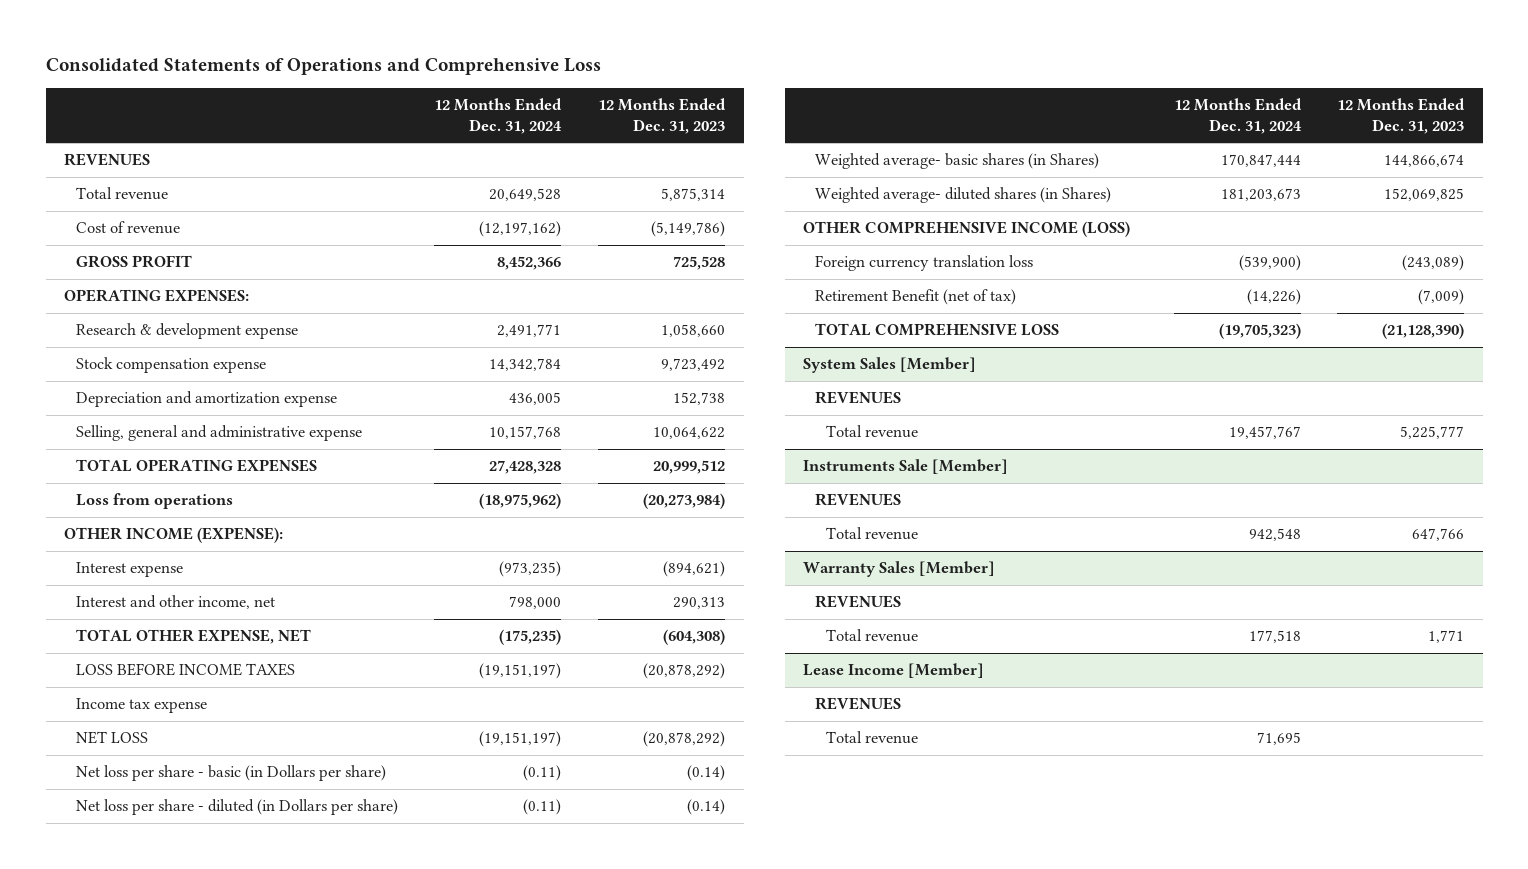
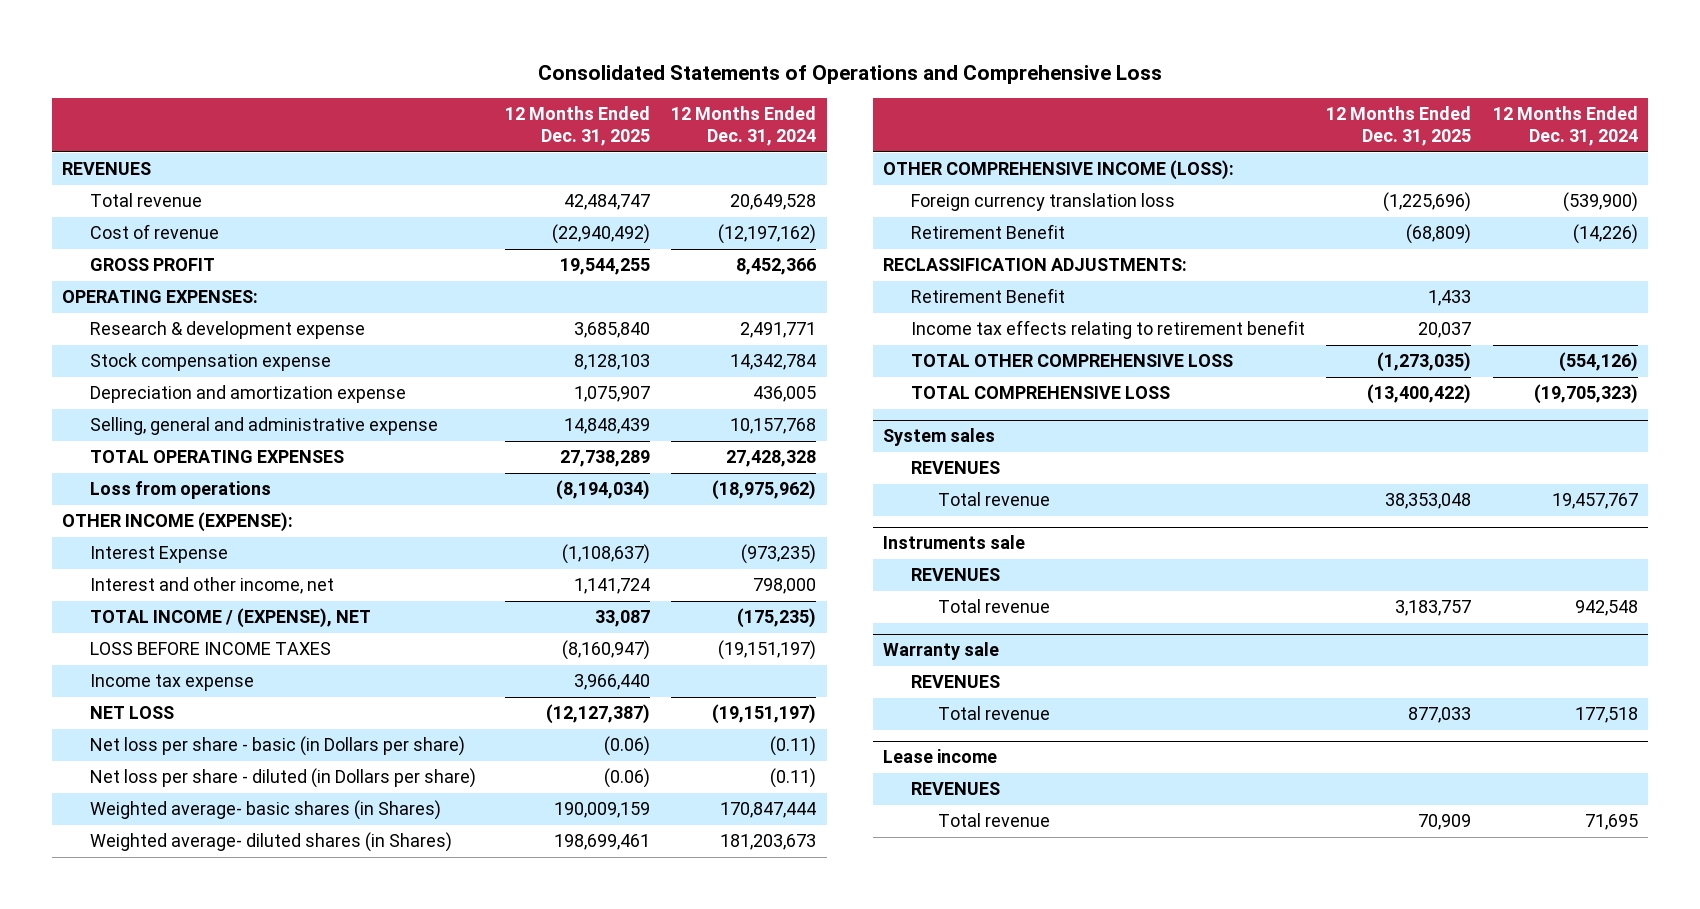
[598,97,727,134] 12 Months Ended Dec. 31, 2023 -> none
none -> [504,106,650,147] 12 Months Ended Dec. 31, 2025
[75,562,183,578] Interest expense -> [89,546,228,564] Interest Expense
[75,629,311,645] TOTAL OTHER EXPENSE, NET -> [89,608,371,629] TOTAL INCOME / (EXPENSE), NET
[803,221,1131,238] OTHER COMPREHENSIVE INCOME (LOSS) -> [883,160,1235,181] OTHER COMPREHENSIVE INCOME (LOSS):
[814,289,1016,306] Retirement Benefit (net of tax) -> [910,224,1065,240] Retirement Benefit
none -> [883,258,1188,272] RECLASSIFICATION ADJUSTMENTS:
none -> [910,288,1065,304] Retirement Benefit
none -> [910,320,1305,340] Income tax effects relating to retirement benefit
none -> [910,354,1233,368] TOTAL OTHER COMPREHENSIVE LOSS
[803,357,977,374] System Sales [Member] -> [883,428,996,447] System sales
[803,459,1009,475] Instruments Sale [Member] -> [883,535,1026,550] Instruments sale
[803,561,996,578] Warranty Sales [Member] -> none
none -> [883,642,1000,661] Warranty sale
[803,663,985,679] Lease Income [Member] -> [883,749,998,764] Lease income

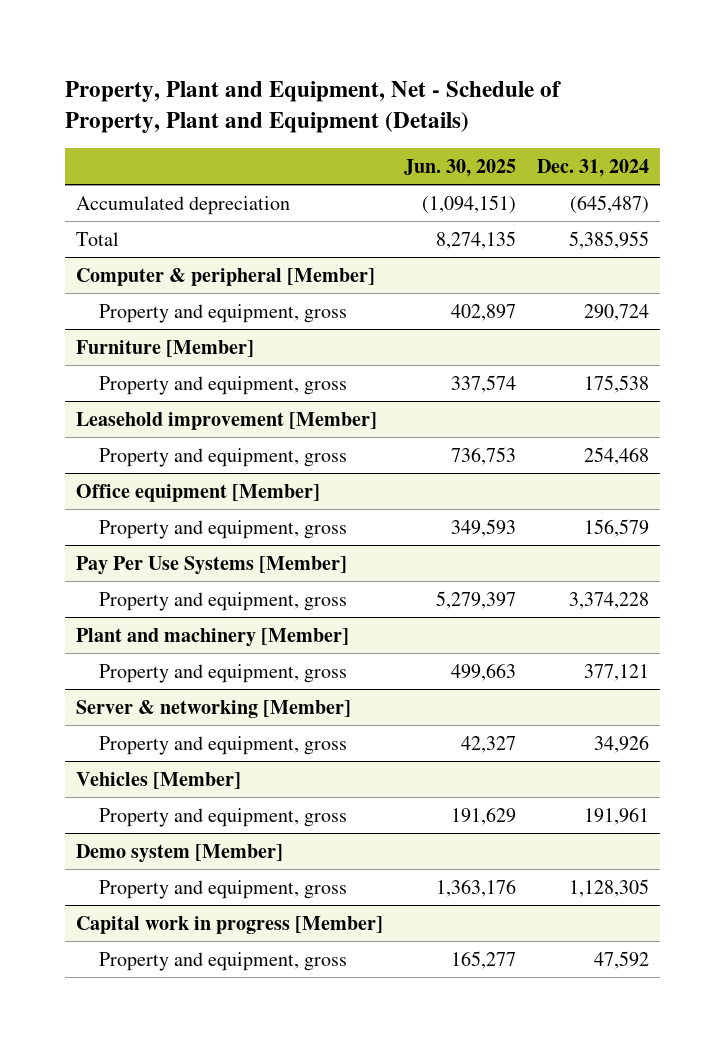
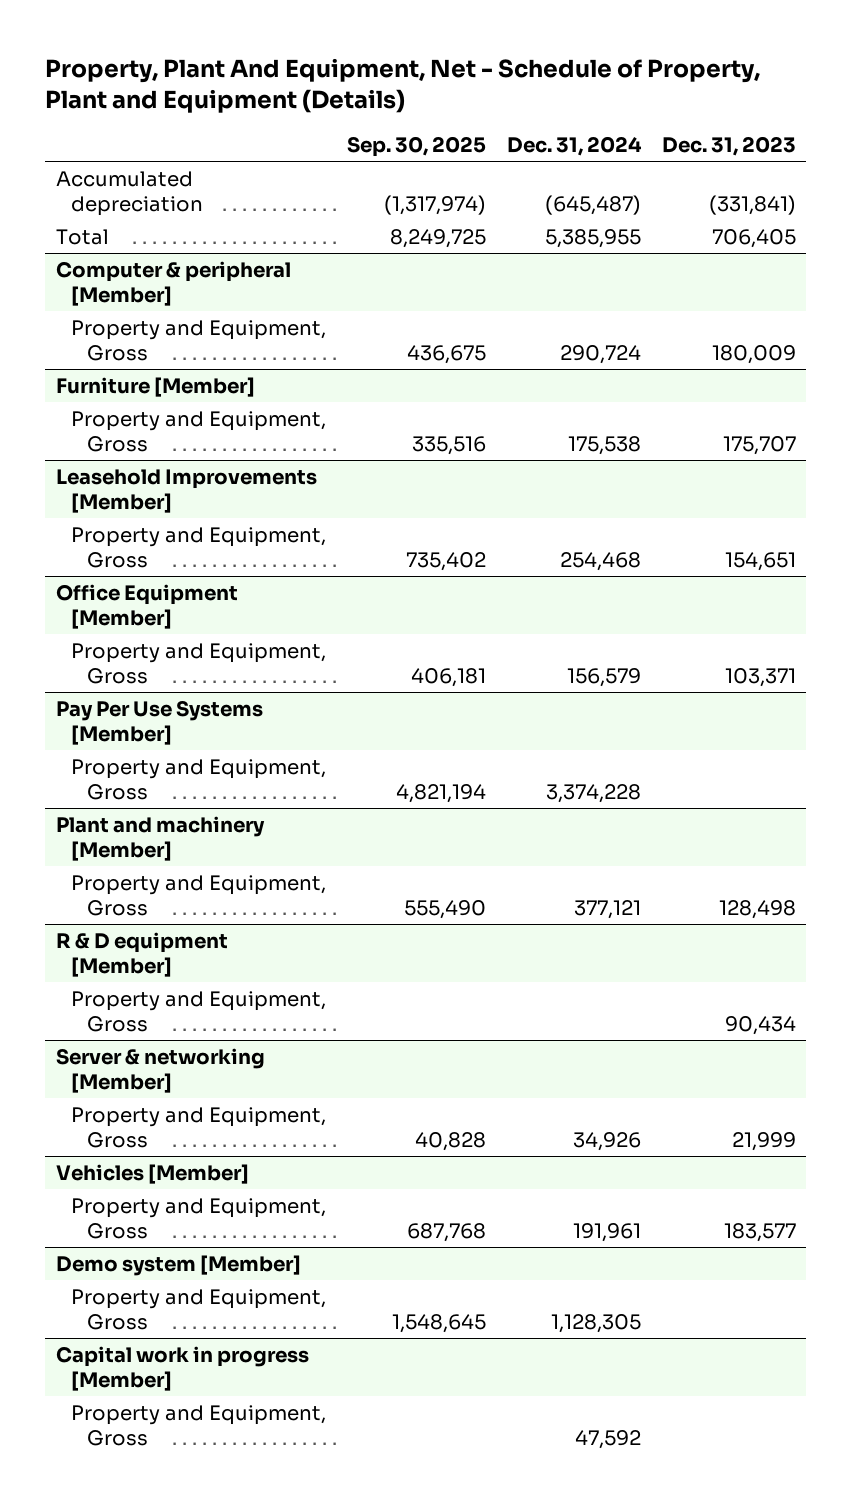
[65,80,562,134] Property, Plant and Equipment, Net - Schedule of Property, Plant and Equipment (Details) -> [45,57,761,114] Property, Plant And Equipment, Net - Schedule of Property, Plant and Equipment (Details)
[403,158,516,177] Jun. 30, 2025 -> none
none -> [347,136,487,158] Sep. 30, 2025
none -> [661,136,796,157] Dec. 31, 2023
[98,303,347,323] Property and equipment, gross -> [71,319,327,361] Property and Equipment, Gross
[98,375,347,395] Property and equipment, gross -> [71,410,327,452] Property and Equipment, Gross
[75,411,377,430] Leasehold improvement [Member] -> [55,468,317,513] Leasehold Improvements [Member]
[98,447,347,467] Property and equipment, gross -> [71,526,327,568] Property and Equipment, Gross
[75,483,320,502] Office equipment [Member] -> [55,583,238,629] Office Equipment [Member]
[98,519,347,539] Property and equipment, gross -> [71,642,327,684] Property and Equipment, Gross
[98,591,347,611] Property and equipment, gross -> [71,758,327,800] Property and Equipment, Gross
[98,663,347,683] Property and equipment, gross -> [71,874,327,916] Property and Equipment, Gross
none -> [55,931,228,977] R & D equipment [Member]
none -> [71,990,327,1032] Property and Equipment, Gross
[98,735,347,755] Property and equipment, gross -> [71,1106,327,1148] Property and Equipment, Gross
[98,807,347,827] Property and equipment, gross -> [71,1197,327,1239] Property and Equipment, Gross
[98,879,347,899] Property and equipment, gross -> [71,1288,327,1330] Property and Equipment, Gross
[98,951,347,971] Property and equipment, gross -> [71,1404,327,1446] Property and Equipment, Gross

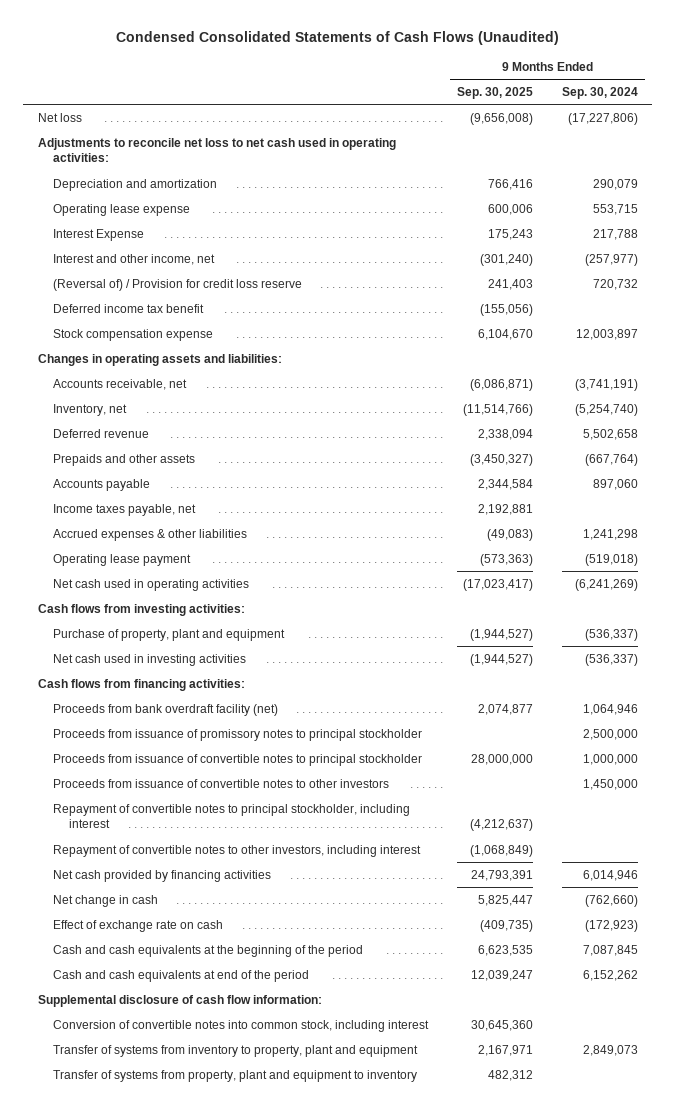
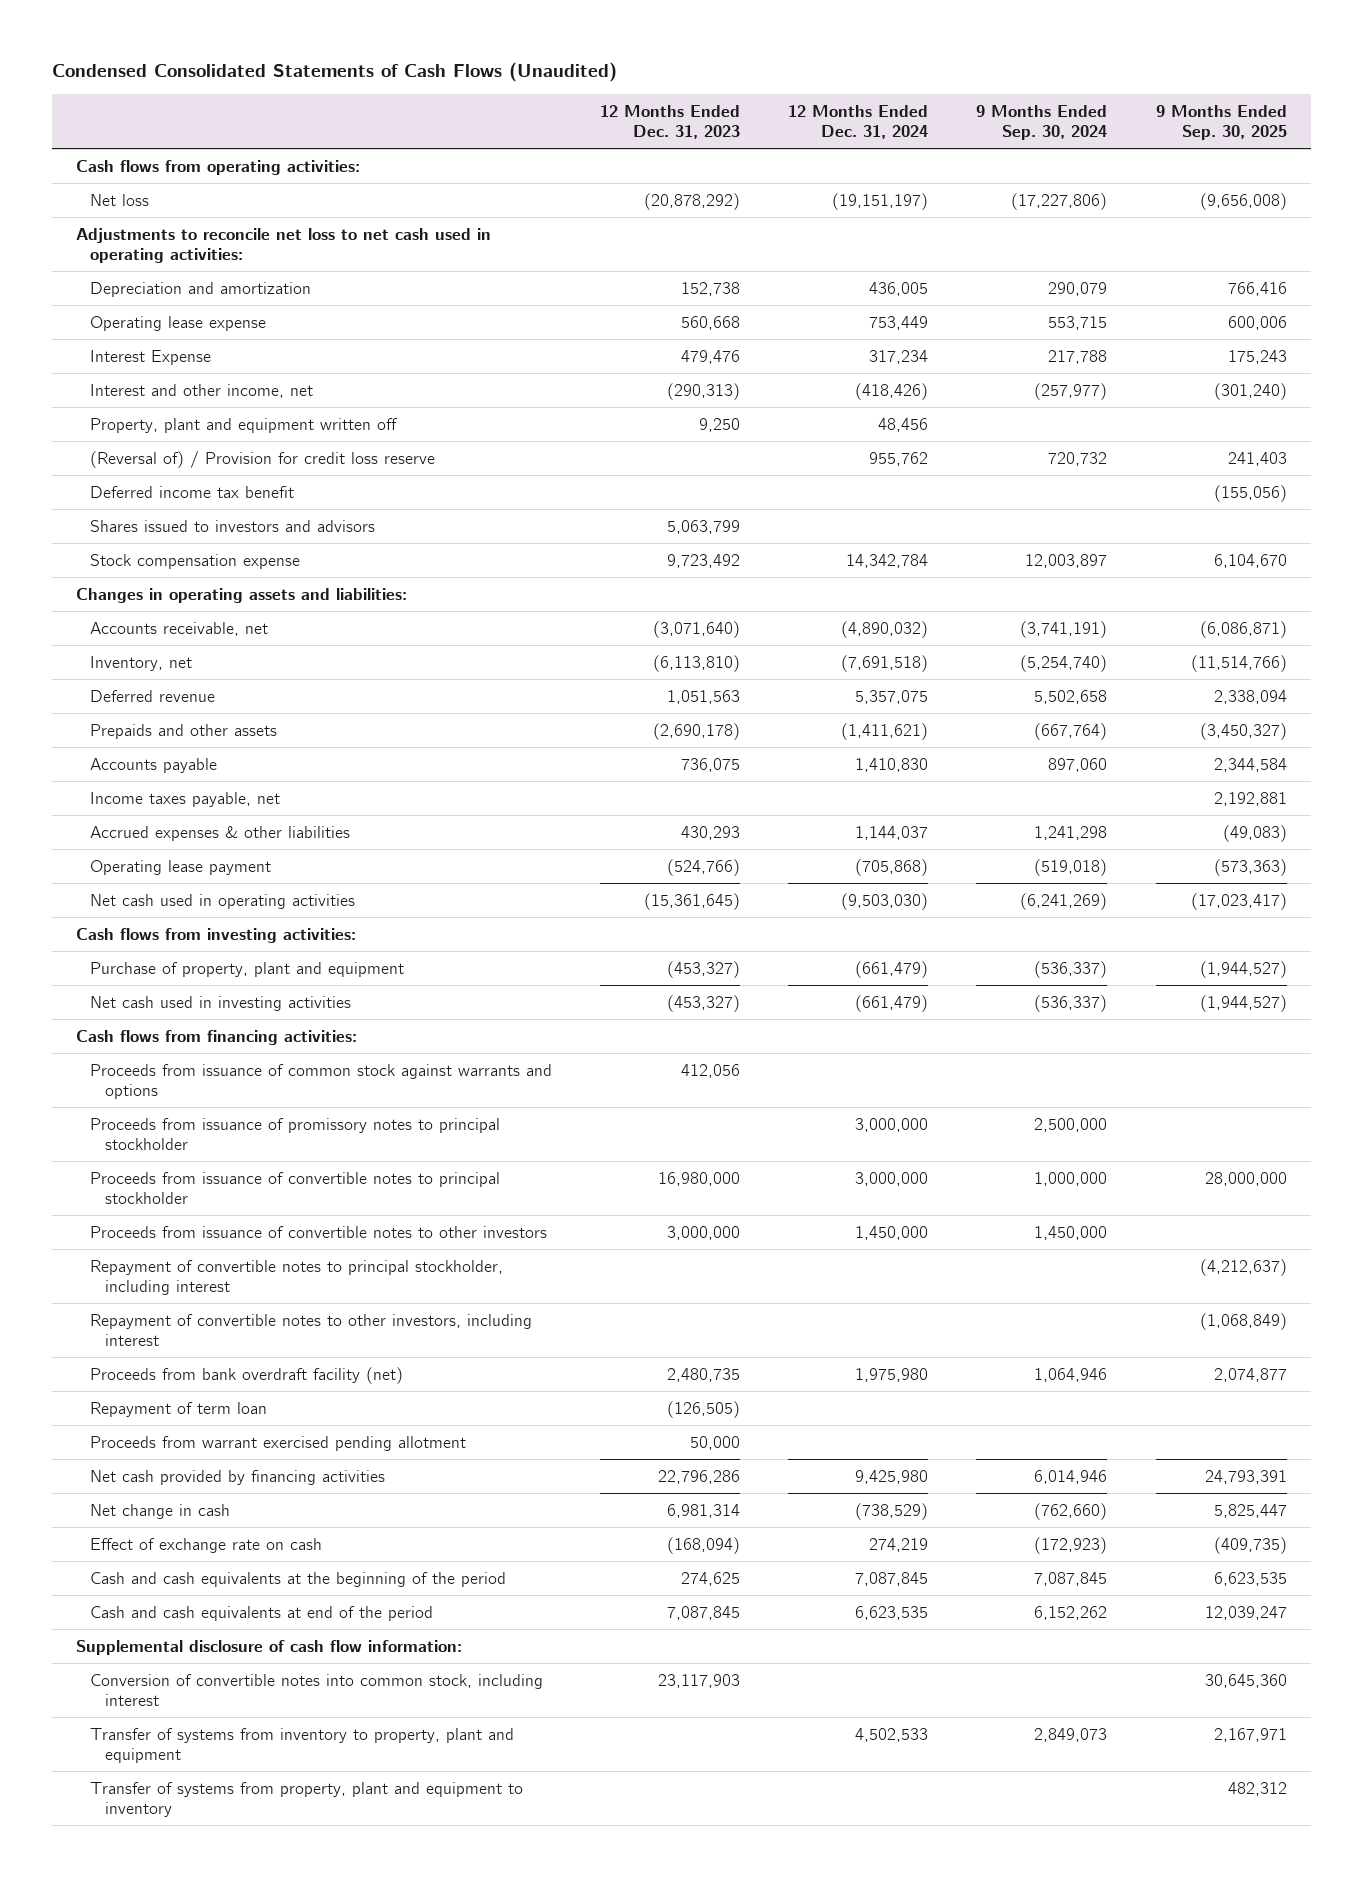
none -> [600,104,741,140] 12 Months Ended Dec. 31, 2023
none -> [788,104,929,140] 12 Months Ended Dec. 31, 2024
none -> [75,159,360,175] Cash flows from operating activities:
none -> [90,417,399,433] Property, plant and equipment written off
none -> [90,519,376,532] Shares issued to investors and advisors
none -> [90,1063,553,1100] Proceeds from issuance of common stock against warrants and options
[53,703,279,716] Proceeds from bank overdraft facility (net) -> [90,1366,404,1384] Proceeds from bank overdraft facility (net)
none -> [90,1401,268,1417] Repayment of term loan
none -> [90,1435,467,1451] Proceeds from warrant exercised pending allotment

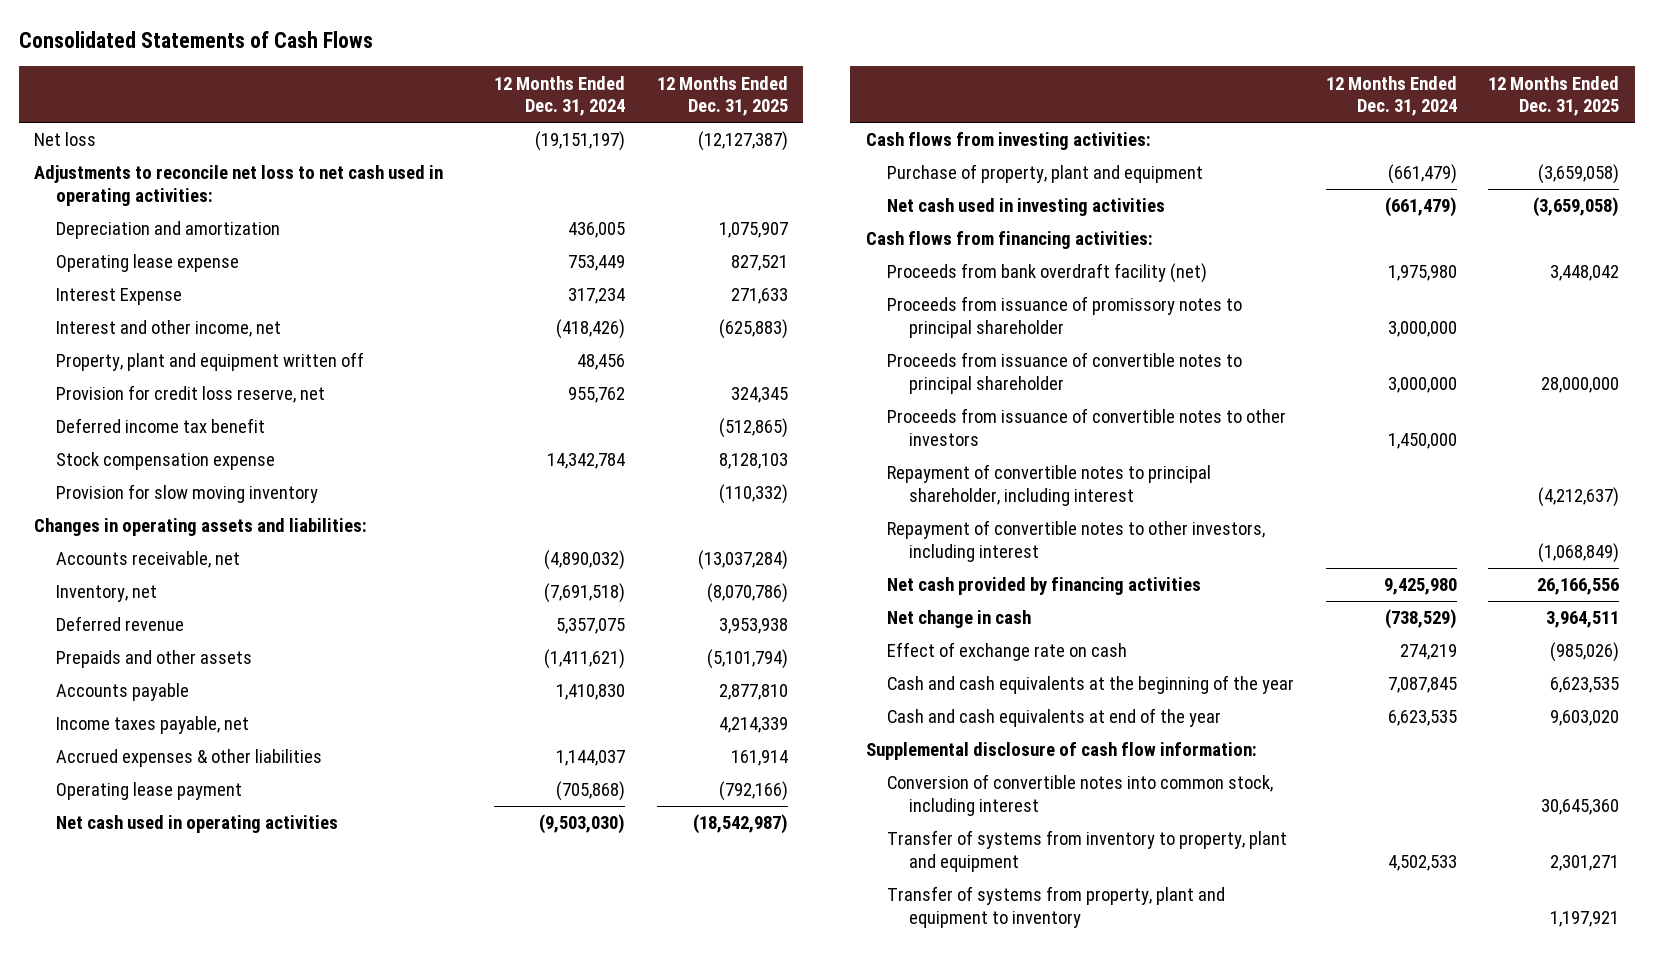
[51,62,617,83] Condensed Consolidated Statements of Cash Flows (Unaudited) -> [18,30,373,48] Consolidated Statements of Cash Flows
[600,104,741,140] 12 Months Ended Dec. 31, 2023 -> none
[976,104,1108,141] 9 Months Ended Sep. 30, 2024 -> none
[1155,104,1287,141] 9 Months Ended Sep. 30, 2025 -> none
none -> [656,75,788,117] 12 Months Ended Dec. 31, 2025
[75,159,360,175] Cash flows from operating activities: -> none
[90,450,436,468] (Reversal of) / Provision for credit loss reserve -> [55,385,325,404] Provision for credit loss reserve, net
[90,519,376,532] Shares issued to investors and advisors -> none
none -> [55,484,318,504] Provision for slow moving inventory
[90,1063,553,1100] Proceeds from issuance of common stock against warrants and options -> none
[90,1366,404,1384] Proceeds from bank overdraft facility (net) -> [887,263,1208,284] Proceeds from bank overdraft facility (net)
[90,1117,501,1151] Proceeds from issuance of promissory notes to principal stockholder -> [887,296,1243,338] Proceeds from issuance of promissory notes to principal shareholder
[90,1171,501,1205] Proceeds from issuance of convertible notes to principal stockholder -> [887,352,1243,394] Proceeds from issuance of convertible notes to principal shareholder
[90,1259,504,1296] Repayment of convertible notes to principal stockholder, including interest -> [887,464,1212,506] Repayment of convertible notes to principal shareholder, including interest
[90,1401,268,1417] Repayment of term loan -> none
[90,1435,467,1451] Proceeds from warrant exercised pending allotment -> none
[90,1571,507,1587] Cash and cash equivalents at the beginning of the period -> [887,675,1295,695] Cash and cash equivalents at the beginning of the year
[90,1605,434,1621] Cash and cash equivalents at end of the period -> [887,708,1222,728] Cash and cash equivalents at end of the year

